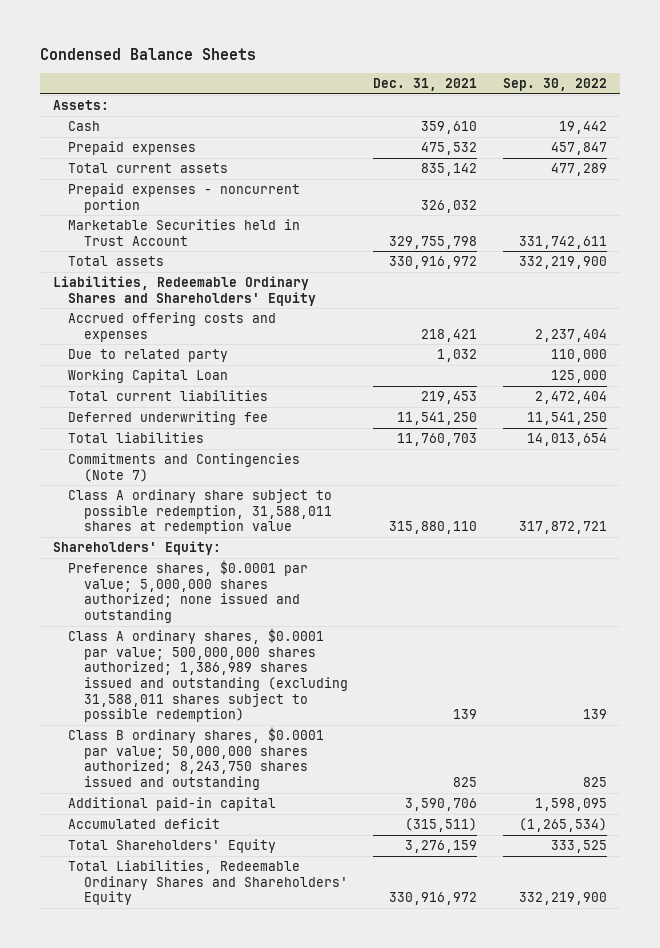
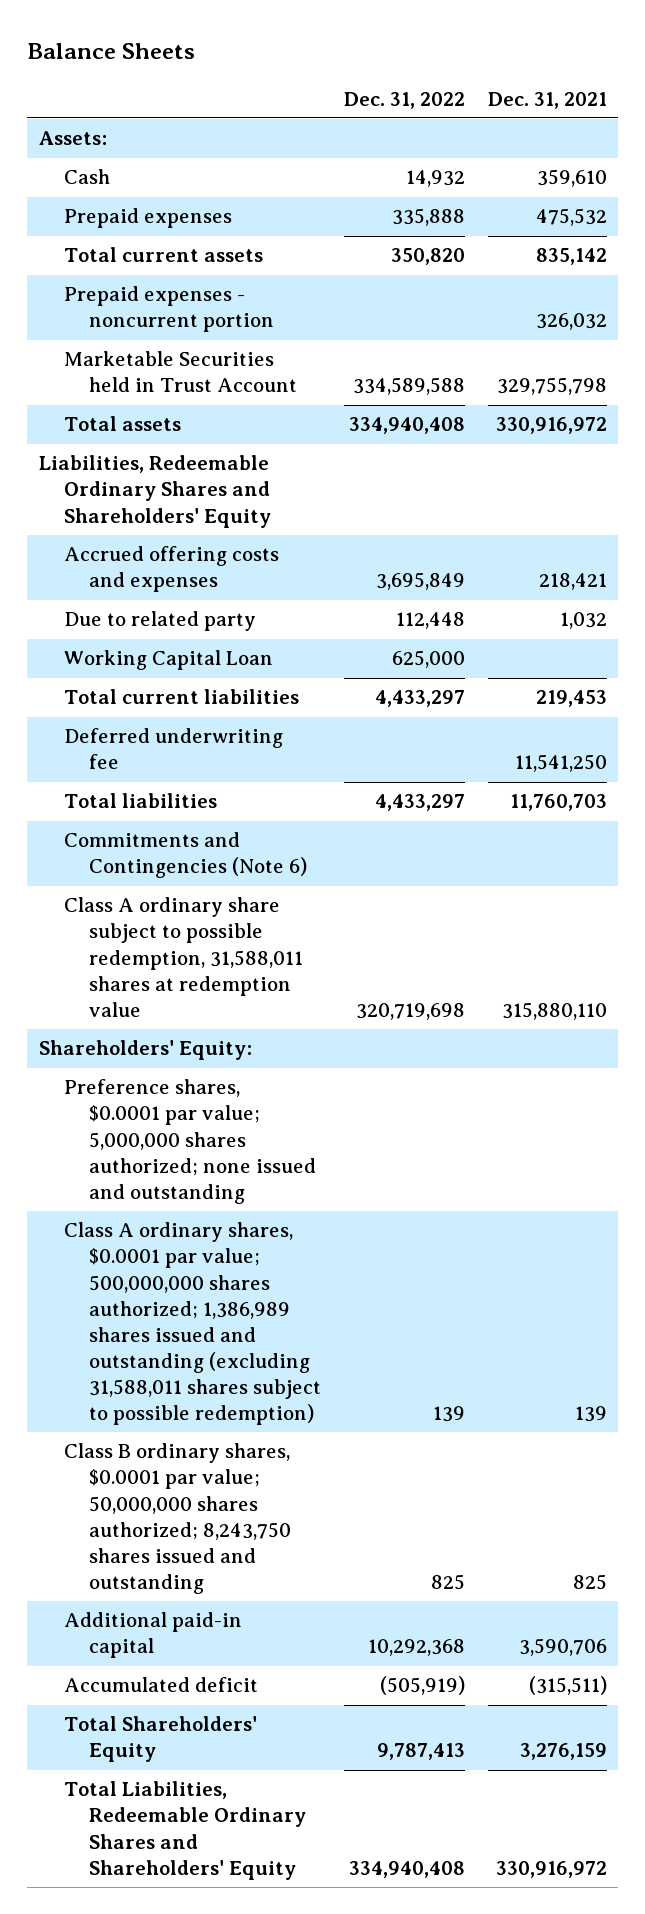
[39,48,256,61] Condensed Balance Sheets -> [27,42,196,59] Balance Sheets
[503,78,608,92] Sep. 30, 2022 -> none
none -> [343,91,465,109] Dec. 31, 2022
[68,453,301,482] Commitments and Contingencies (Note 7) -> [63,832,307,879] Commitments and Contingencies (Note 6)

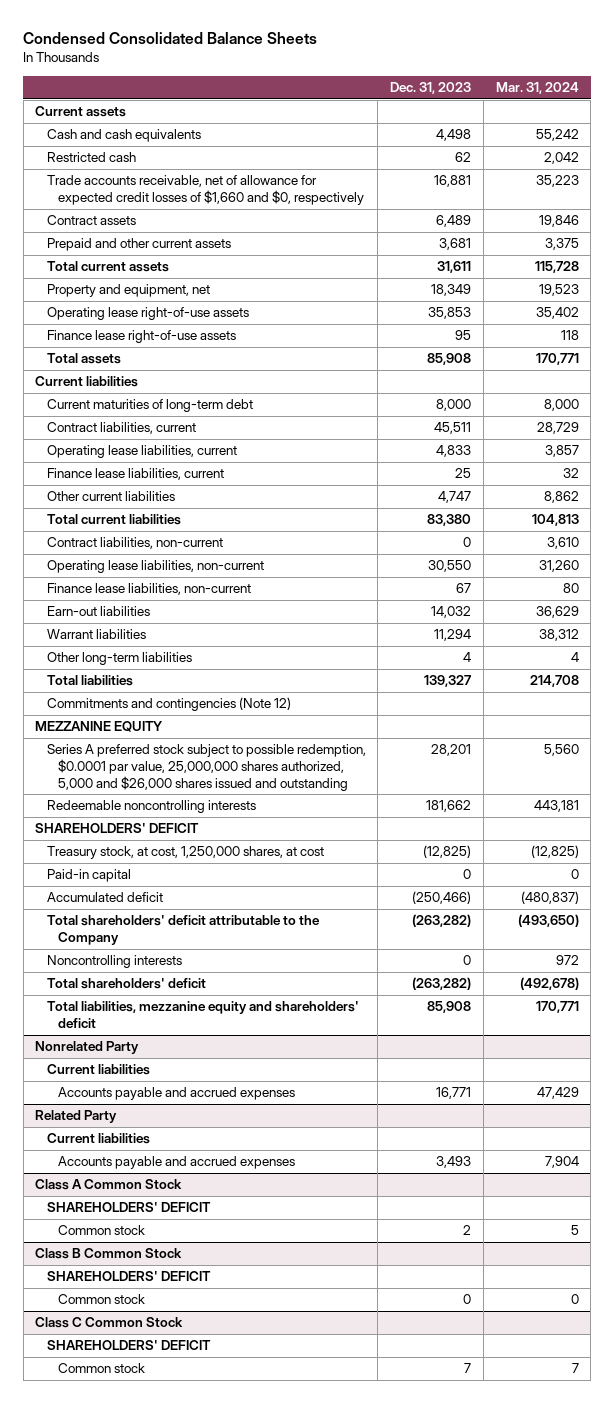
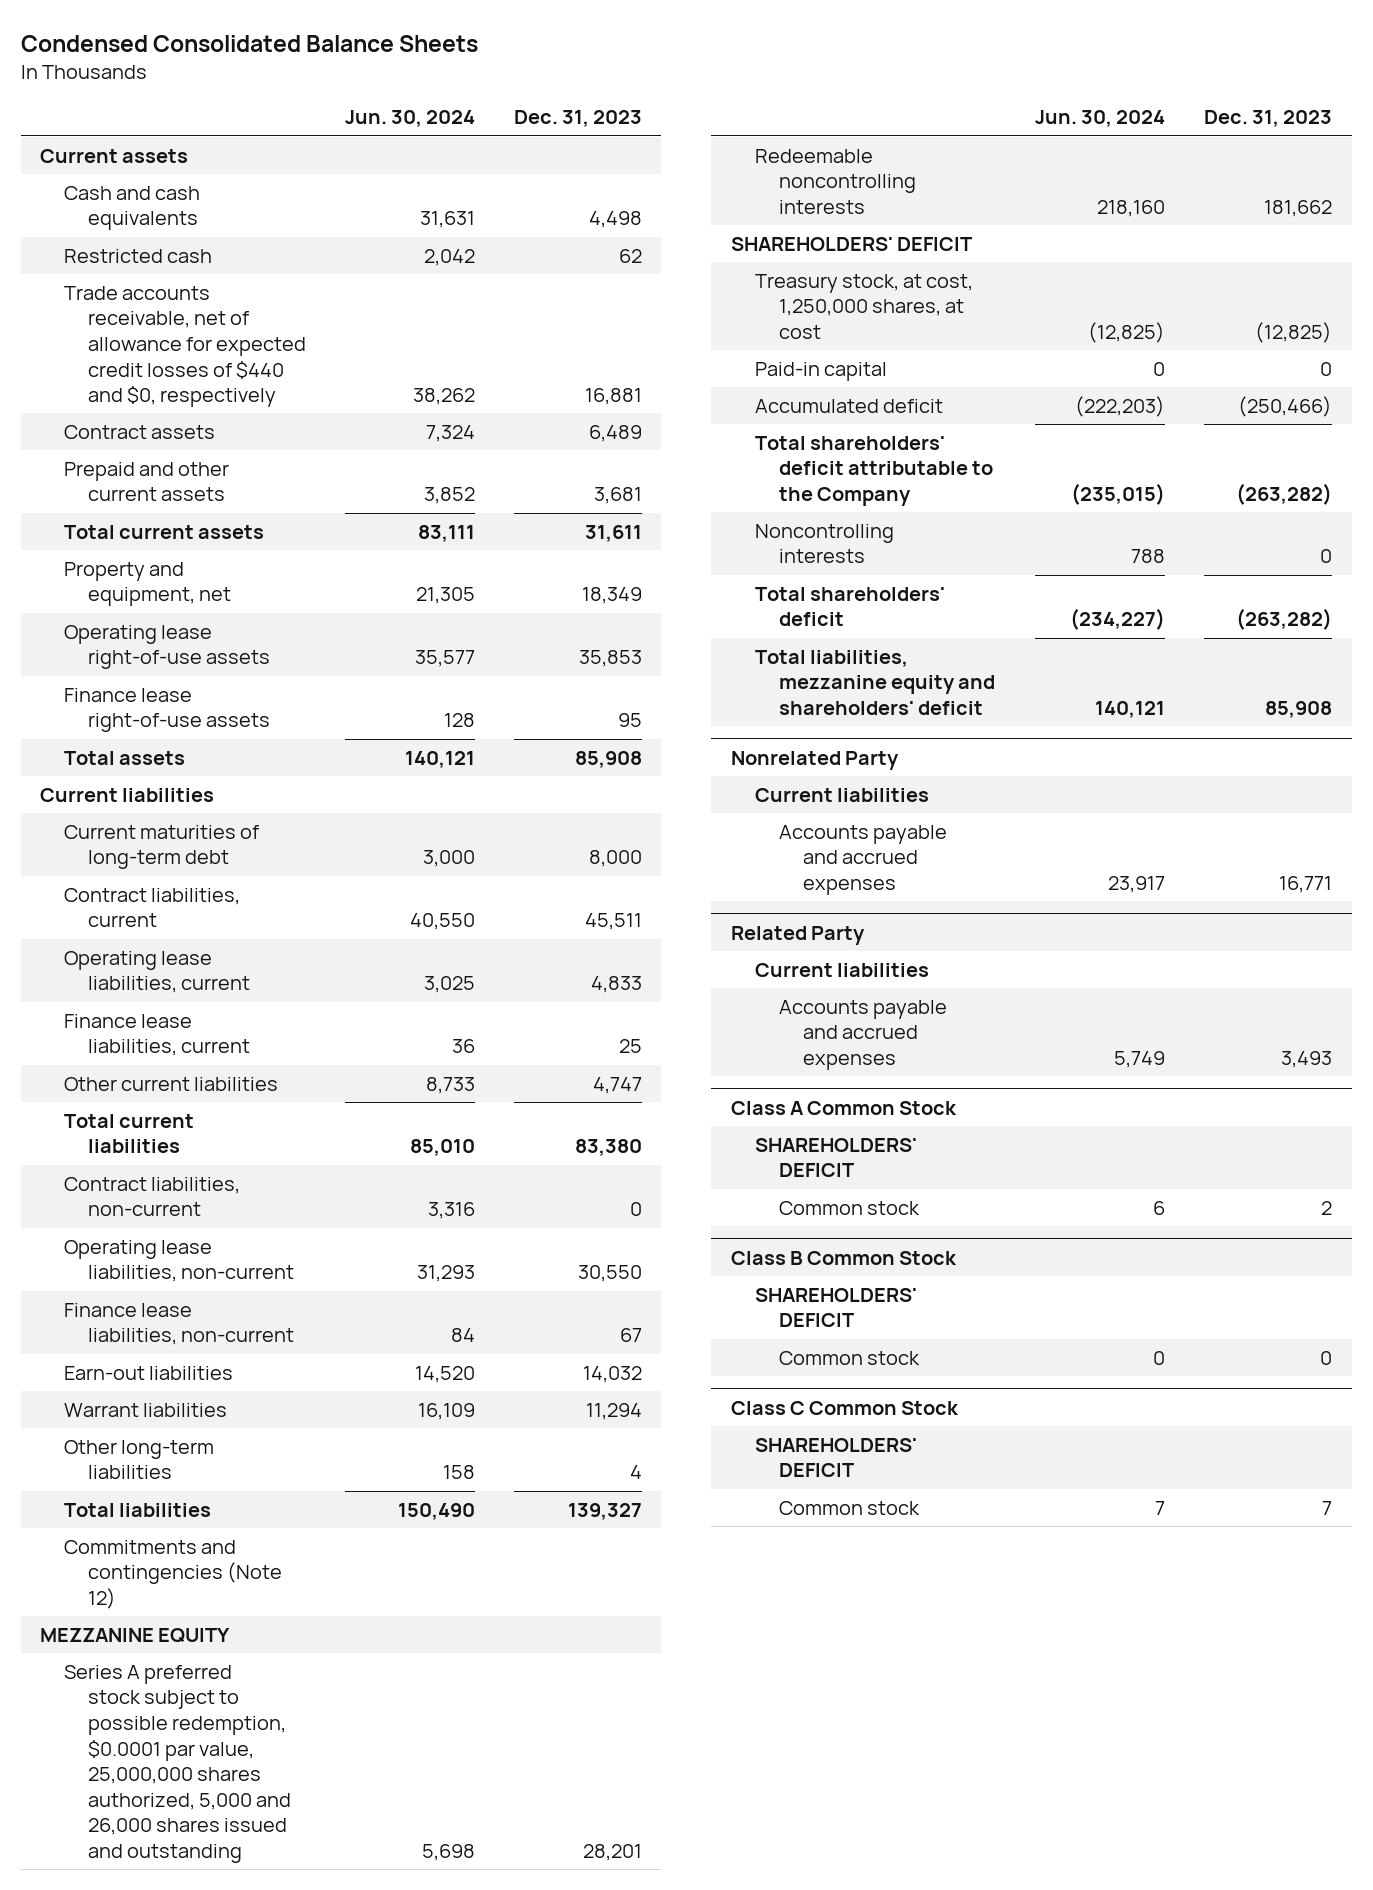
[495,82,579,95] Mar. 31, 2024 -> none
none -> [344,110,475,128] Jun. 30, 2024
[46,175,364,206] Trade accounts receivable, net of allowance for expected credit losses of $1,660 and $0, respectively -> [64,285,307,408] Trade accounts receivable, net of allowance for expected credit losses of $440 and $0, respectively
[46,744,366,791] Series A preferred stock subject to possible redemption, $0.0001 par value, 25,000,000 shares authorized, 5,000 and $26,000 shares issued and outstanding -> [64,1664,292,1864] Series A preferred stock subject to possible redemption, $0.0001 par value, 25,000,000 shares authorized, 5,000 and 26,000 shares issued and outstanding

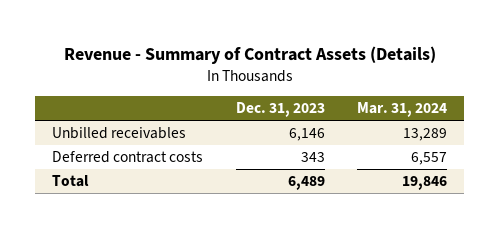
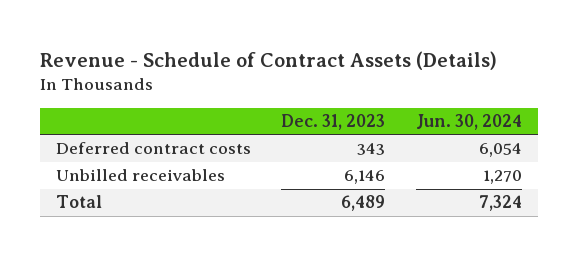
[63,45,436,64] Revenue - Summary of Contract Assets (Details) -> [40,50,498,70] Revenue - Schedule of Contract Assets (Details)
[357,102,448,118] Mar. 31, 2024 -> none
none -> [416,113,523,130] Jun. 30, 2024
[51,127,186,140] Unbilled receivables -> [55,169,225,182] Unbilled receivables

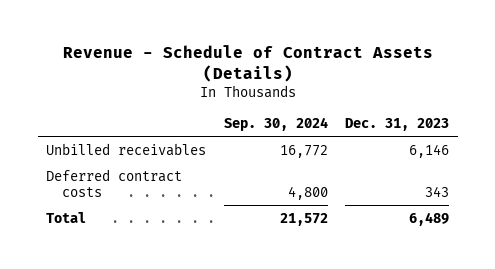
[416,113,523,130] Jun. 30, 2024 -> none
none -> [223,117,328,132] Sep. 30, 2024
[55,142,251,155] Deferred contract costs -> [46,168,183,197] Deferred contract costs

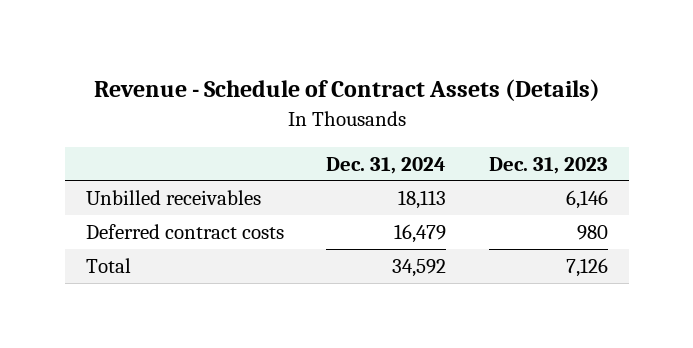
[223,117,328,132] Sep. 30, 2024 -> none
none -> [326,156,447,174] Dec. 31, 2024
[425,185,450,197] 343 -> [576,225,608,241] 980
[409,211,450,226] 6,489 -> [565,258,608,278] 7,126

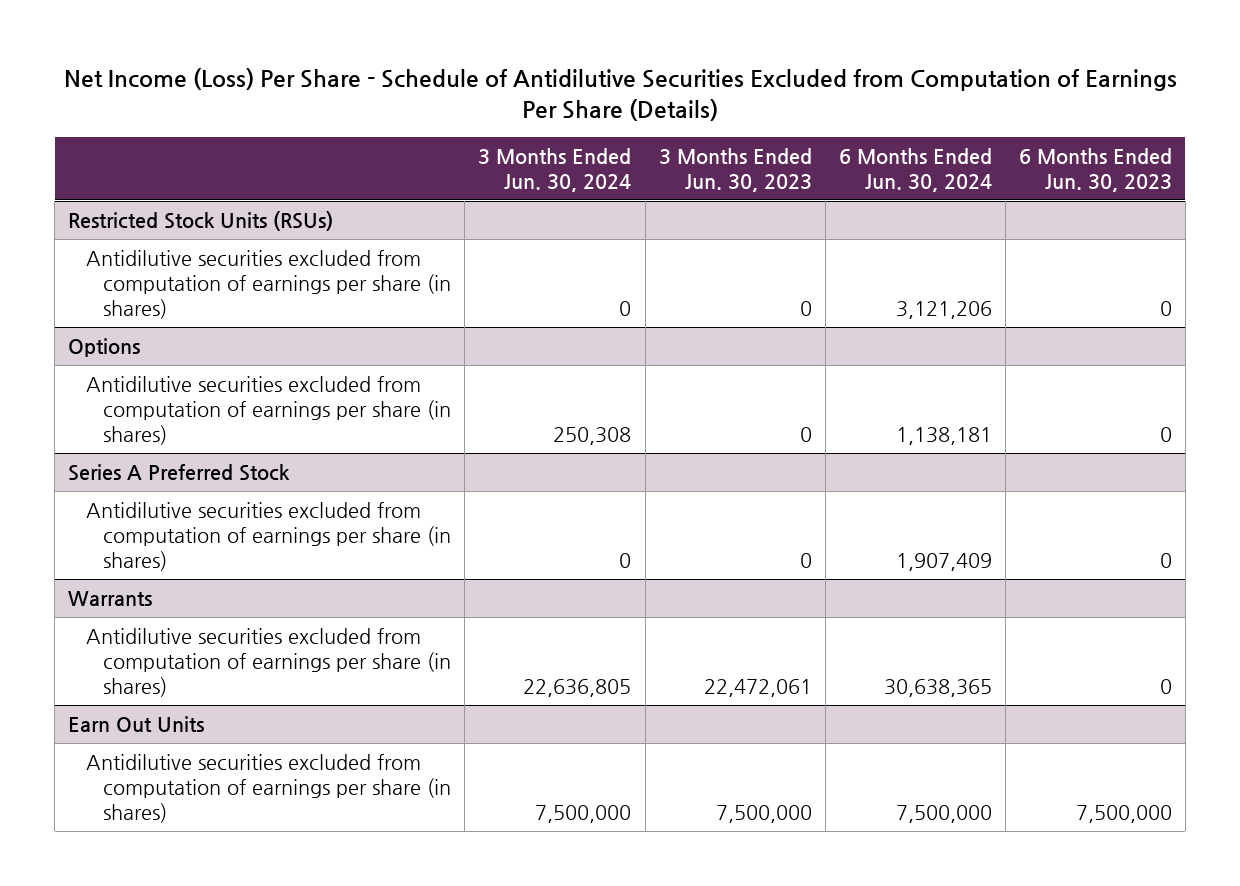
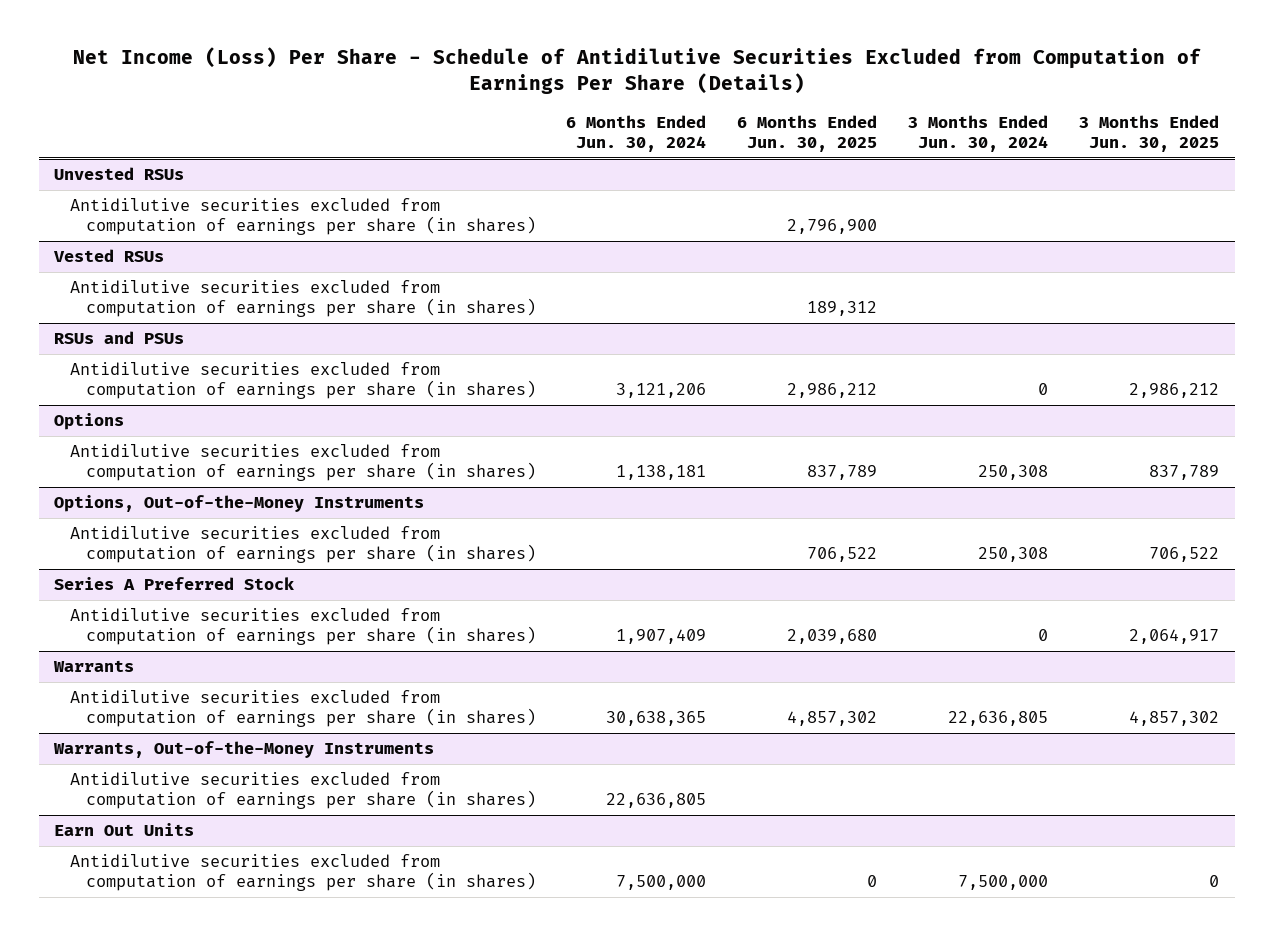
[658,147,812,192] 3 Months Ended Jun. 30, 2023 -> none
[1018,147,1172,192] 6 Months Ended Jun. 30, 2023 -> none
none -> [737,114,878,152] 6 Months Ended Jun. 30, 2025
none -> [1079,114,1220,152] 3 Months Ended Jun. 30, 2025
[68,211,334,232] Restricted Stock Units (RSUs) -> none
none -> [54,167,185,181] Unvested RSUs
none -> [69,198,536,236] Antidilutive securities excluded from computation of earnings per share (in shares)
none -> [53,249,165,263] Vested RSUs
none -> [69,280,536,318] Antidilutive securities excluded from computation of earnings per share (in shares)
none -> [54,331,185,345] RSUs and PSUs
none -> [54,495,425,513] Options, Out-of-the-Money Instruments
none -> [69,526,536,564] Antidilutive securities excluded from computation of earnings per share (in shares)
none -> [53,741,435,759] Warrants, Out-of-the-Money Instruments
none -> [69,772,536,810] Antidilutive securities excluded from computation of earnings per share (in shares)

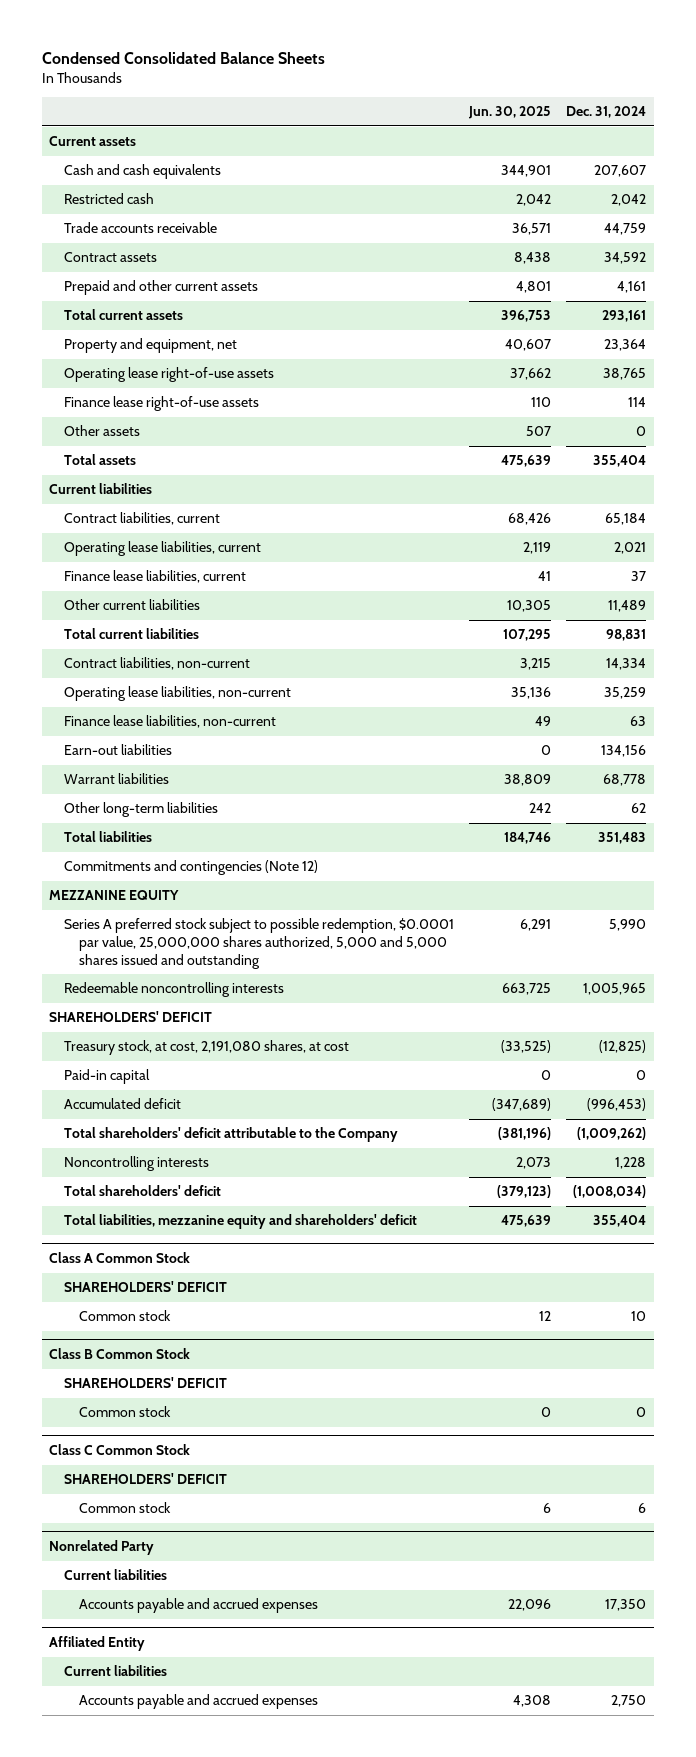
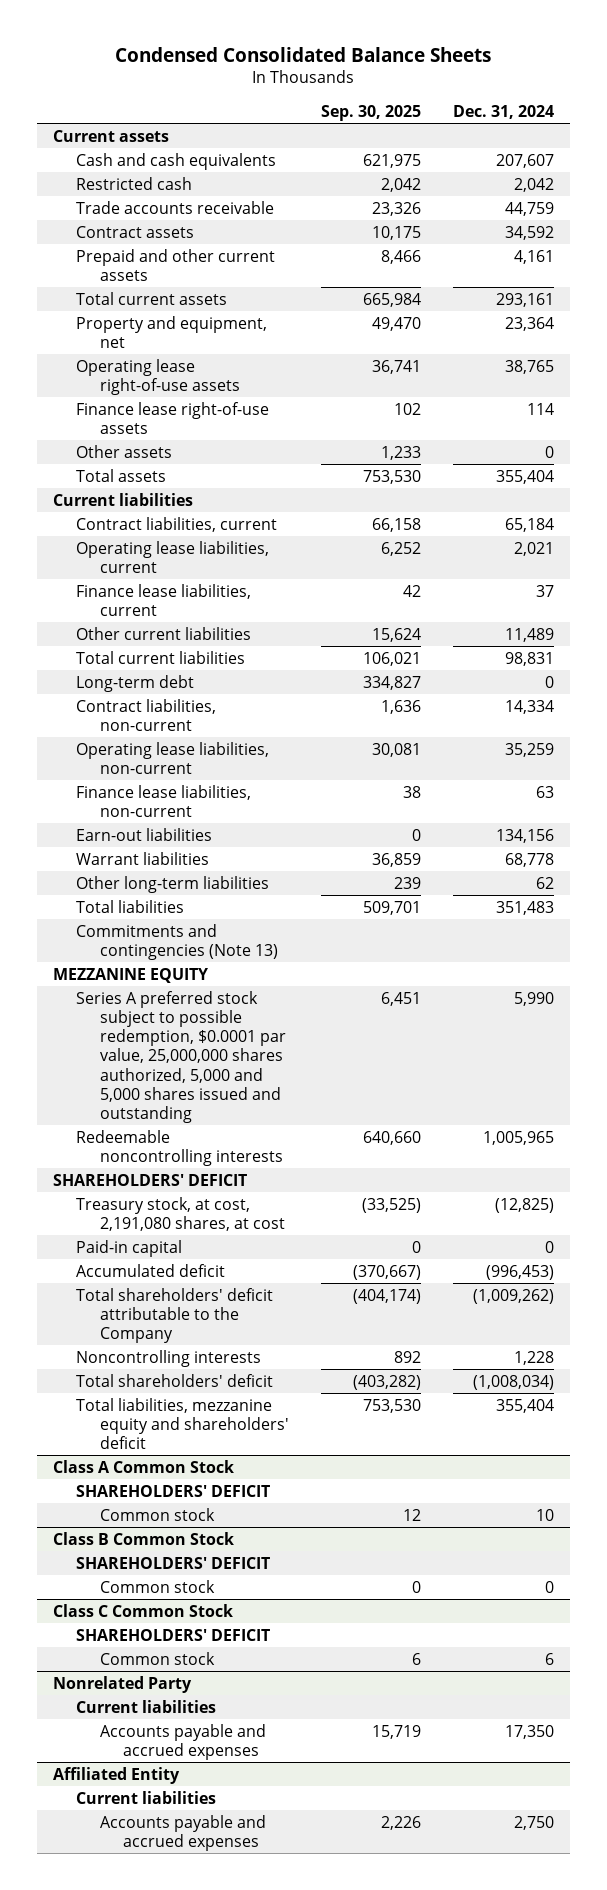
[468,106,552,120] Jun. 30, 2025 -> none
none -> [320,104,421,121] Sep. 30, 2025
none -> [76,674,195,692] Long-term debt
[64,860,319,876] Commitments and contingencies (Note 12) -> [76,923,278,960] Commitments and contingencies (Note 13)

